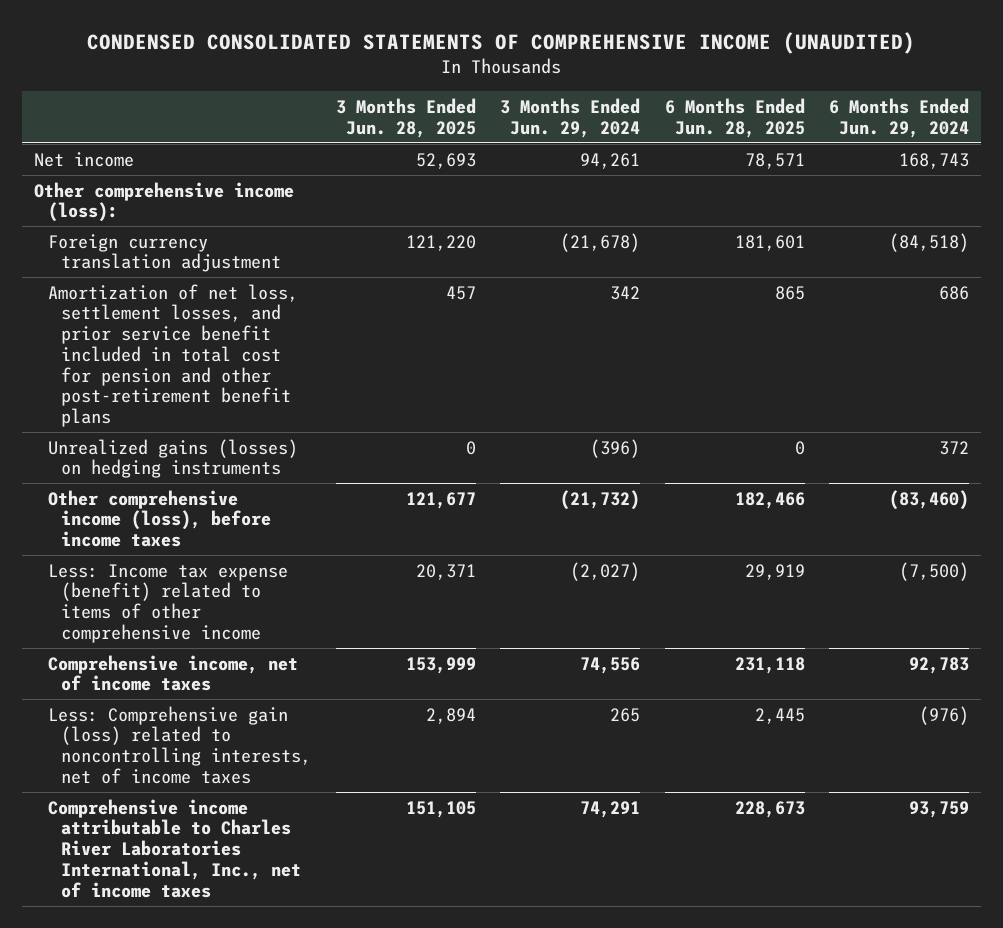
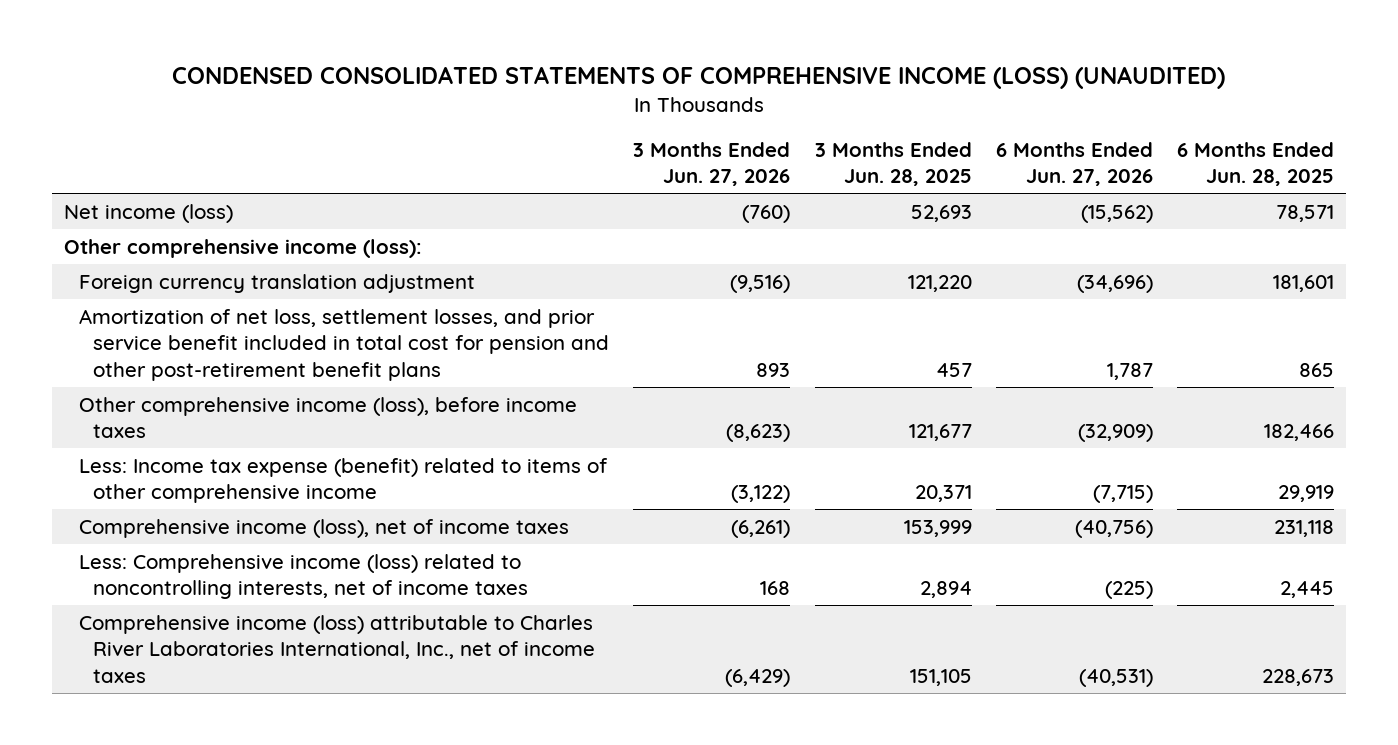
[87,32,916,55] CONDENSED CONSOLIDATED STATEMENTS OF COMPREHENSIVE INCOME (UNAUDITED) -> [172,65,1226,89] CONDENSED CONSOLIDATED STATEMENTS OF COMPREHENSIVE INCOME (LOSS) (UNAUDITED)
[500,97,641,138] 3 Months Ended Jun. 29, 2024 -> none
[829,97,970,138] 6 Months Ended Jun. 29, 2024 -> none
none -> [633,141,791,187] 3 Months Ended Jun. 27, 2026
none -> [995,141,1153,187] 6 Months Ended Jun. 27, 2026
[33,151,134,167] Net income -> [64,203,234,223] Net income (loss)
[47,438,298,479] Unrealized gains (losses) on hedging instruments -> none
[47,654,298,692] Comprehensive income, net of income taxes -> [78,518,569,538] Comprehensive income (loss), net of income taxes
[47,705,312,784] Less: Comprehensive gain (loss) related to noncontrolling interests, net of income taxes -> [78,553,529,600] Less: Comprehensive income (loss) related to noncontrolling interests, net of income taxes
[47,798,302,898] Comprehensive income attributable to Charles River Laboratories International, Inc., net of income taxes -> [78,614,596,683] Comprehensive income (loss) attributable to Charles River Laboratories International, Inc., net of income taxes

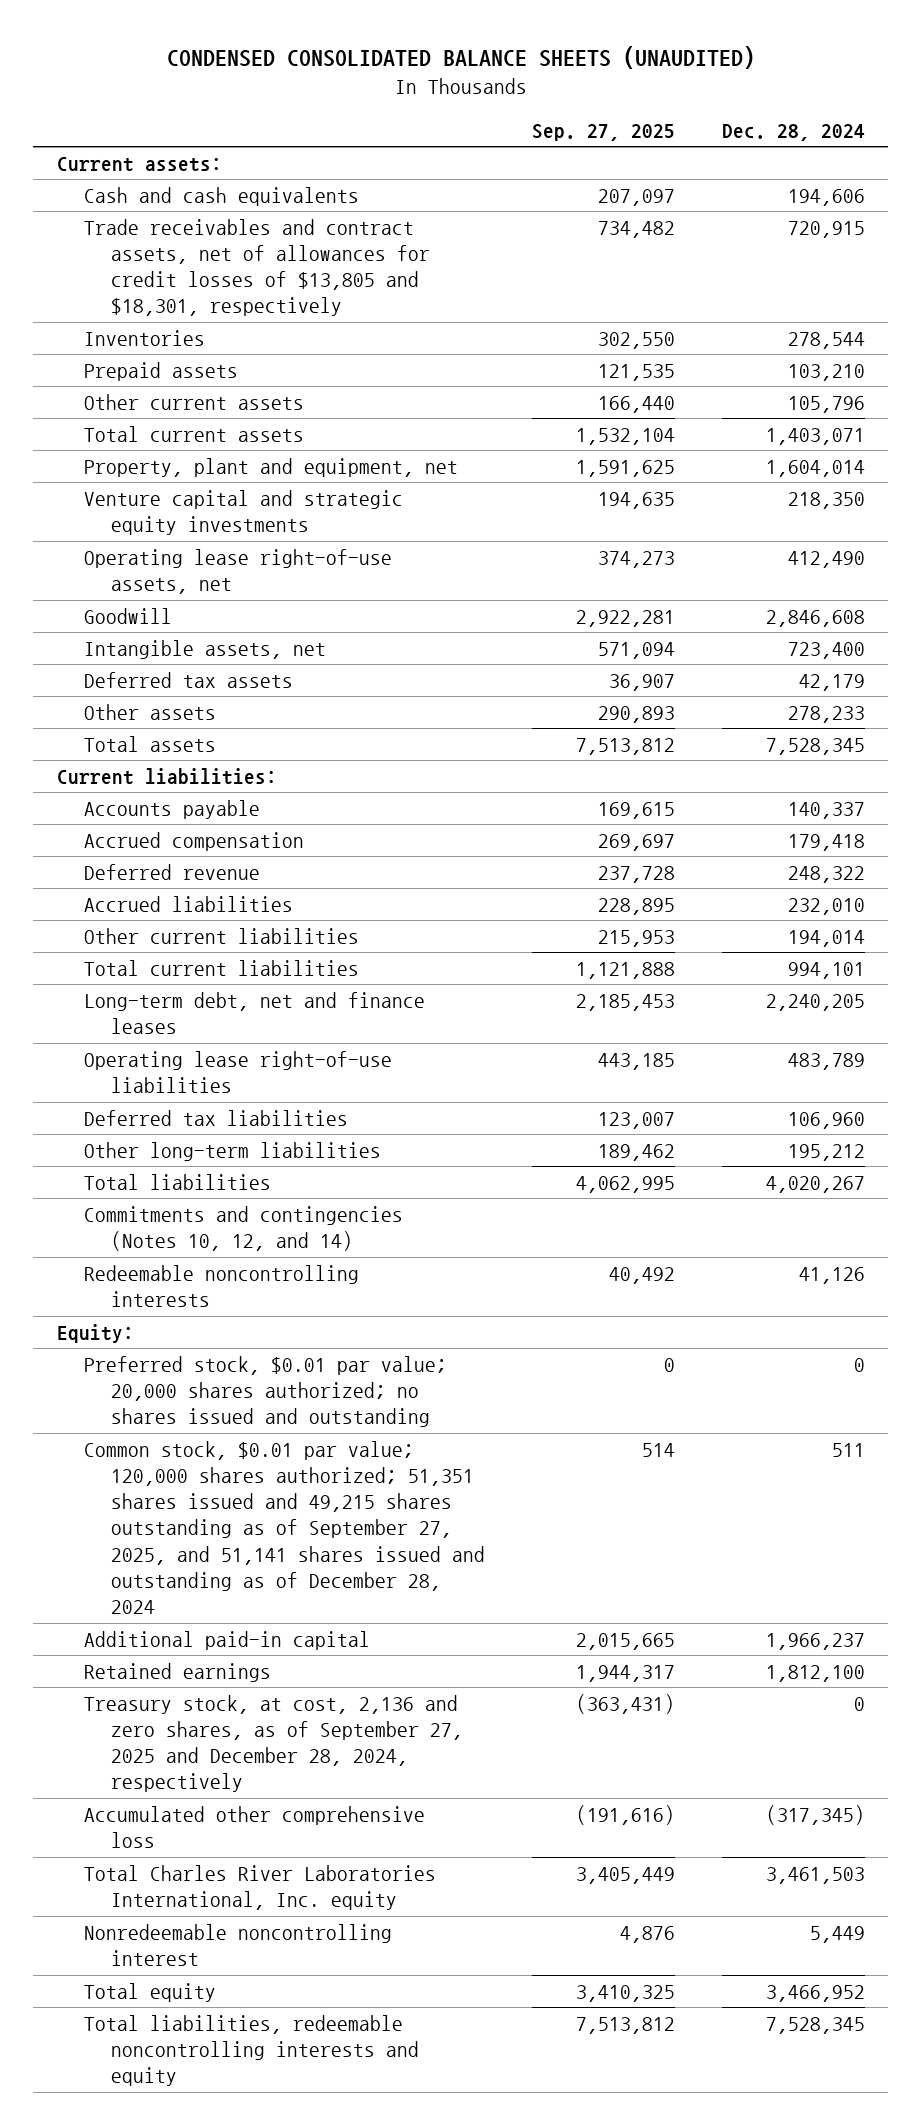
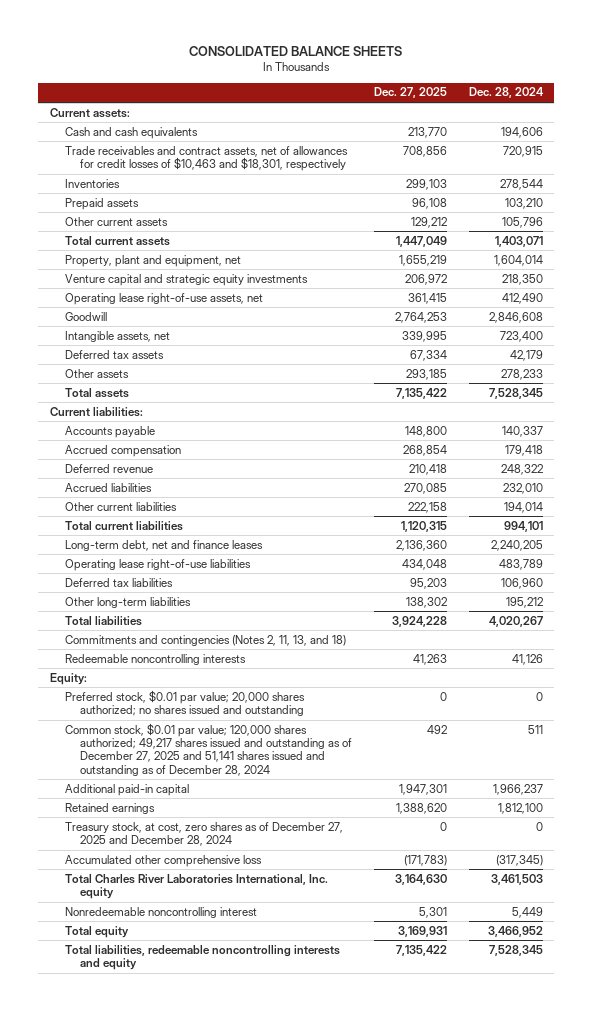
[166,46,755,70] CONDENSED CONSOLIDATED BALANCE SHEETS (UNAUDITED) -> [189,46,403,57] CONSOLIDATED BALANCE SHEETS
[532,123,676,141] Sep. 27, 2025 -> none
none -> [374,87,448,99] Dec. 27, 2025
[83,218,431,317] Trade receivables and contract assets, net of allowances for credit losses of $13,805 and $18,301, respectively -> [64,145,348,172] Trade receivables and contract assets, net of allowances for credit losses of $10,463 and $18,301, respectively
[83,1205,403,1252] Commitments and contingencies (Notes 10, 12, and 14) -> [64,634,346,646] Commitments and contingencies (Notes 2, 11, 13, and 18)
[83,1440,486,1615] Common stock, $0.01 par value; 120,000 shares authorized; 51,351 shares issued and 49,215 shares outstanding as of September 27, 2025, and 51,141 shares issued and outstanding as of December 28, 2024 -> [64,722,352,776] Common stock, $0.01 par value; 120,000 shares authorized; 49,217 shares issued and outstanding as of December 27, 2025 and 51,141 shares issued and outstanding as of December 28, 2024
[83,1694,464,1793] Treasury stock, at cost, 2,136 and zero shares, as of September 27, 2025 and December 28, 2024, respectively -> [64,821,343,847] Treasury stock, at cost, zero shares as of December 27, 2025 and December 28, 2024

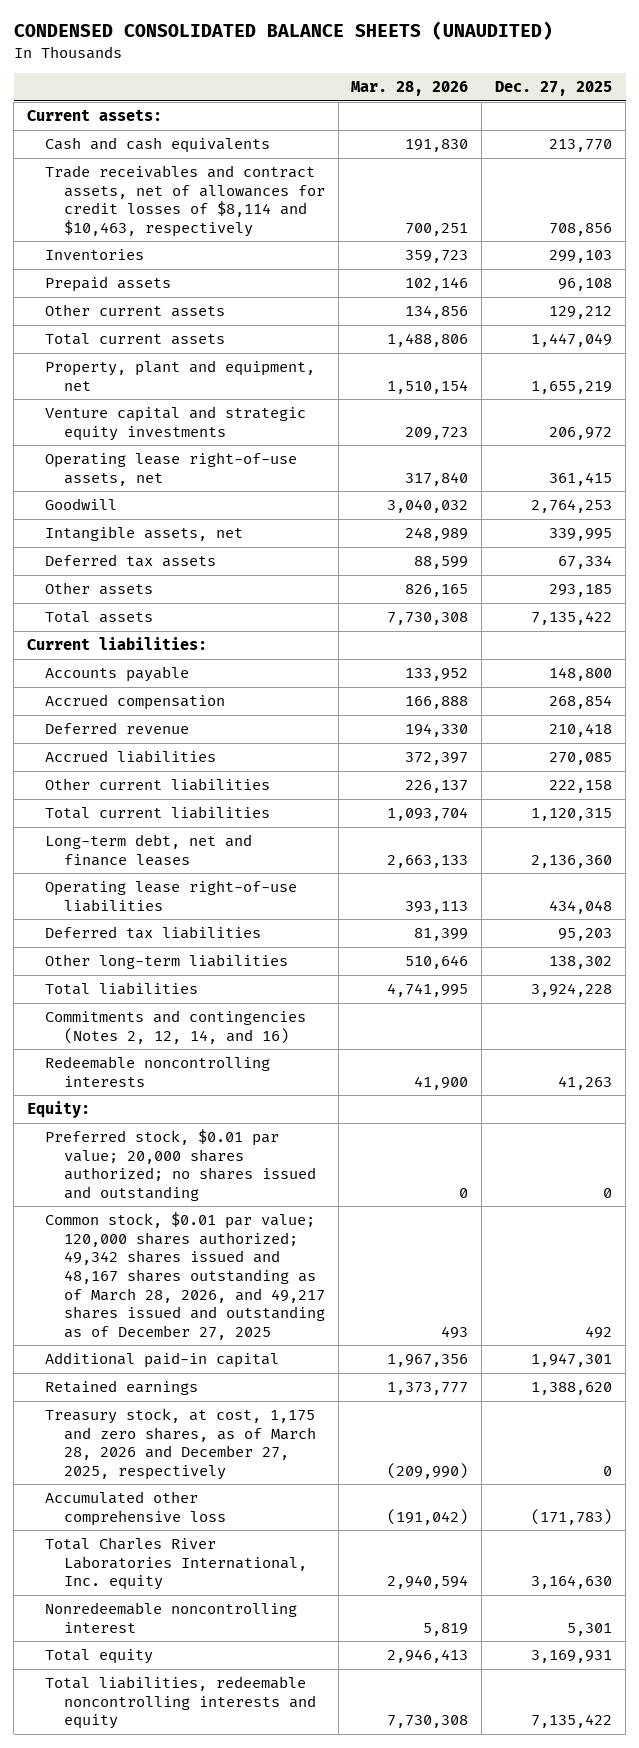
[189,46,403,57] CONSOLIDATED BALANCE SHEETS -> [13,21,553,41] CONDENSED CONSOLIDATED BALANCE SHEETS (UNAUDITED)
[469,87,545,99] Dec. 28, 2024 -> none
none -> [351,81,469,97] Mar. 28, 2026
[64,145,348,172] Trade receivables and contract assets, net of allowances for credit losses of $10,463 and $18,301, respectively -> [45,165,325,237] Trade receivables and contract assets, net of allowances for credit losses of $8,114 and $10,463, respectively
[64,634,346,646] Commitments and contingencies (Notes 2, 11, 13, and 18) -> [45,1010,307,1044] Commitments and contingencies (Notes 2, 12, 14, and 16)
[64,722,352,776] Common stock, $0.01 par value; 120,000 shares authorized; 49,217 shares issued and outstanding as of December 27, 2025 and 51,141 shares issued and outstanding as of December 28, 2024 -> [45,1212,325,1340] Common stock, $0.01 par value; 120,000 shares authorized; 49,342 shares issued and 48,167 shares outstanding as of March 28, 2026, and 49,217 shares issued and outstanding as of December 27, 2025
[64,821,343,847] Treasury stock, at cost, zero shares as of December 27, 2025 and December 28, 2024 -> [45,1408,316,1480] Treasury stock, at cost, 1,175 and zero shares, as of March 28, 2026 and December 27, 2025, respectively

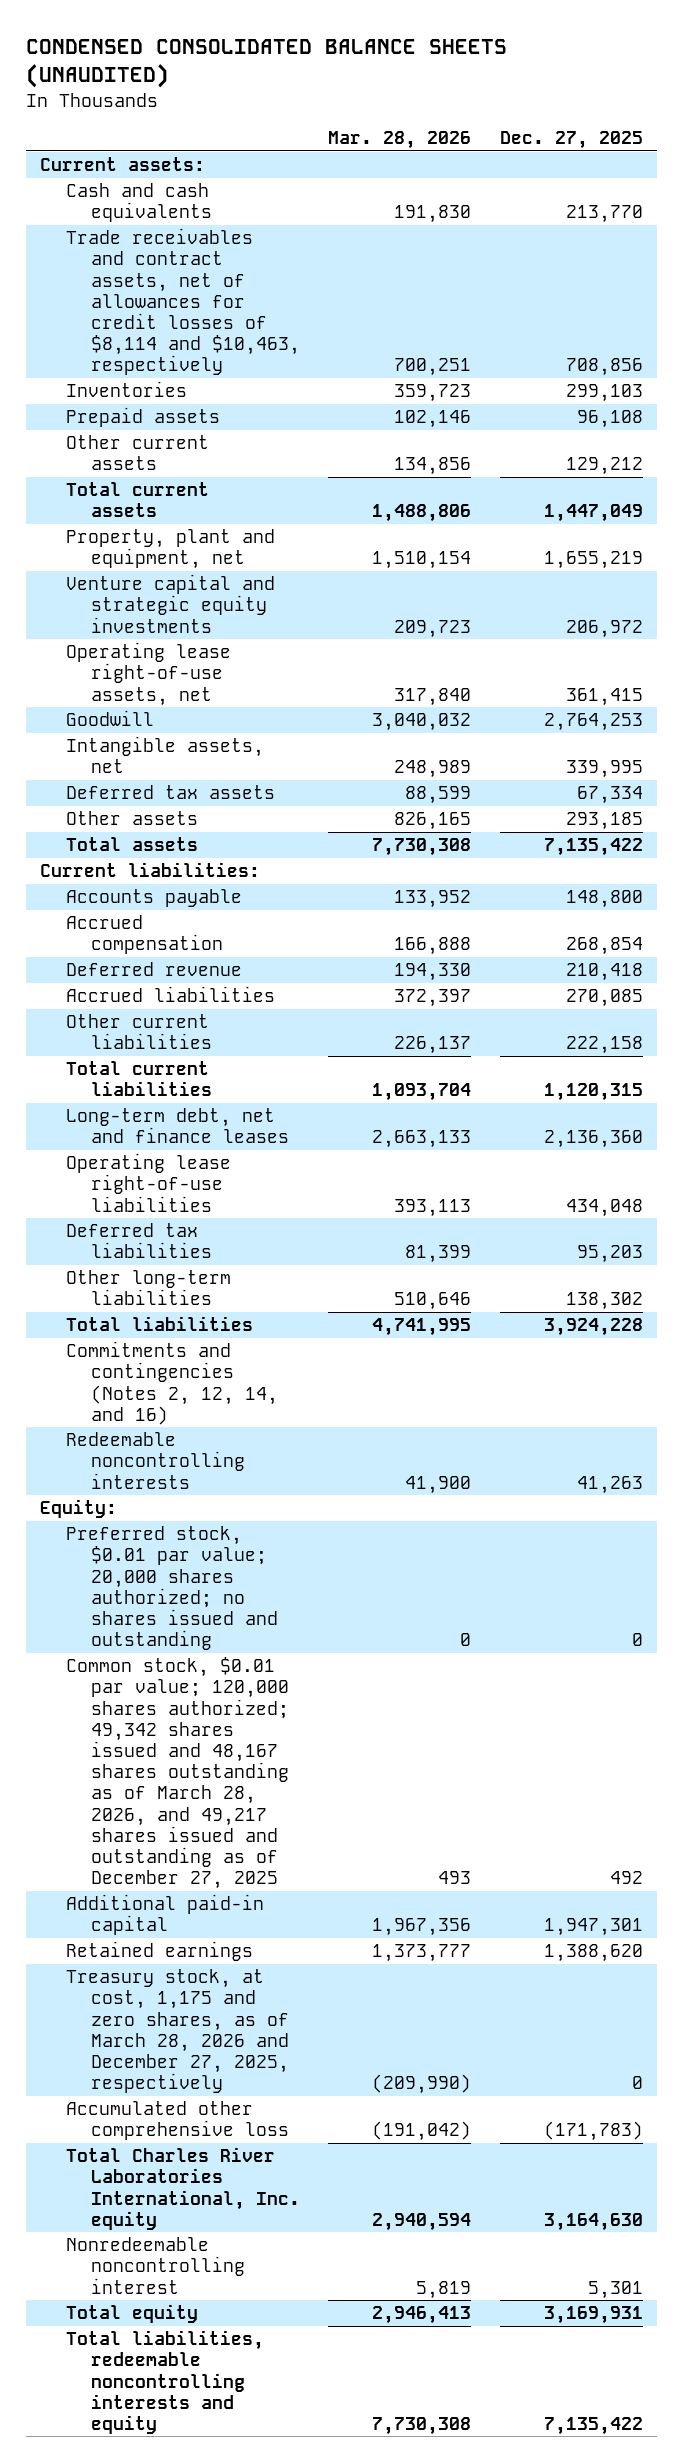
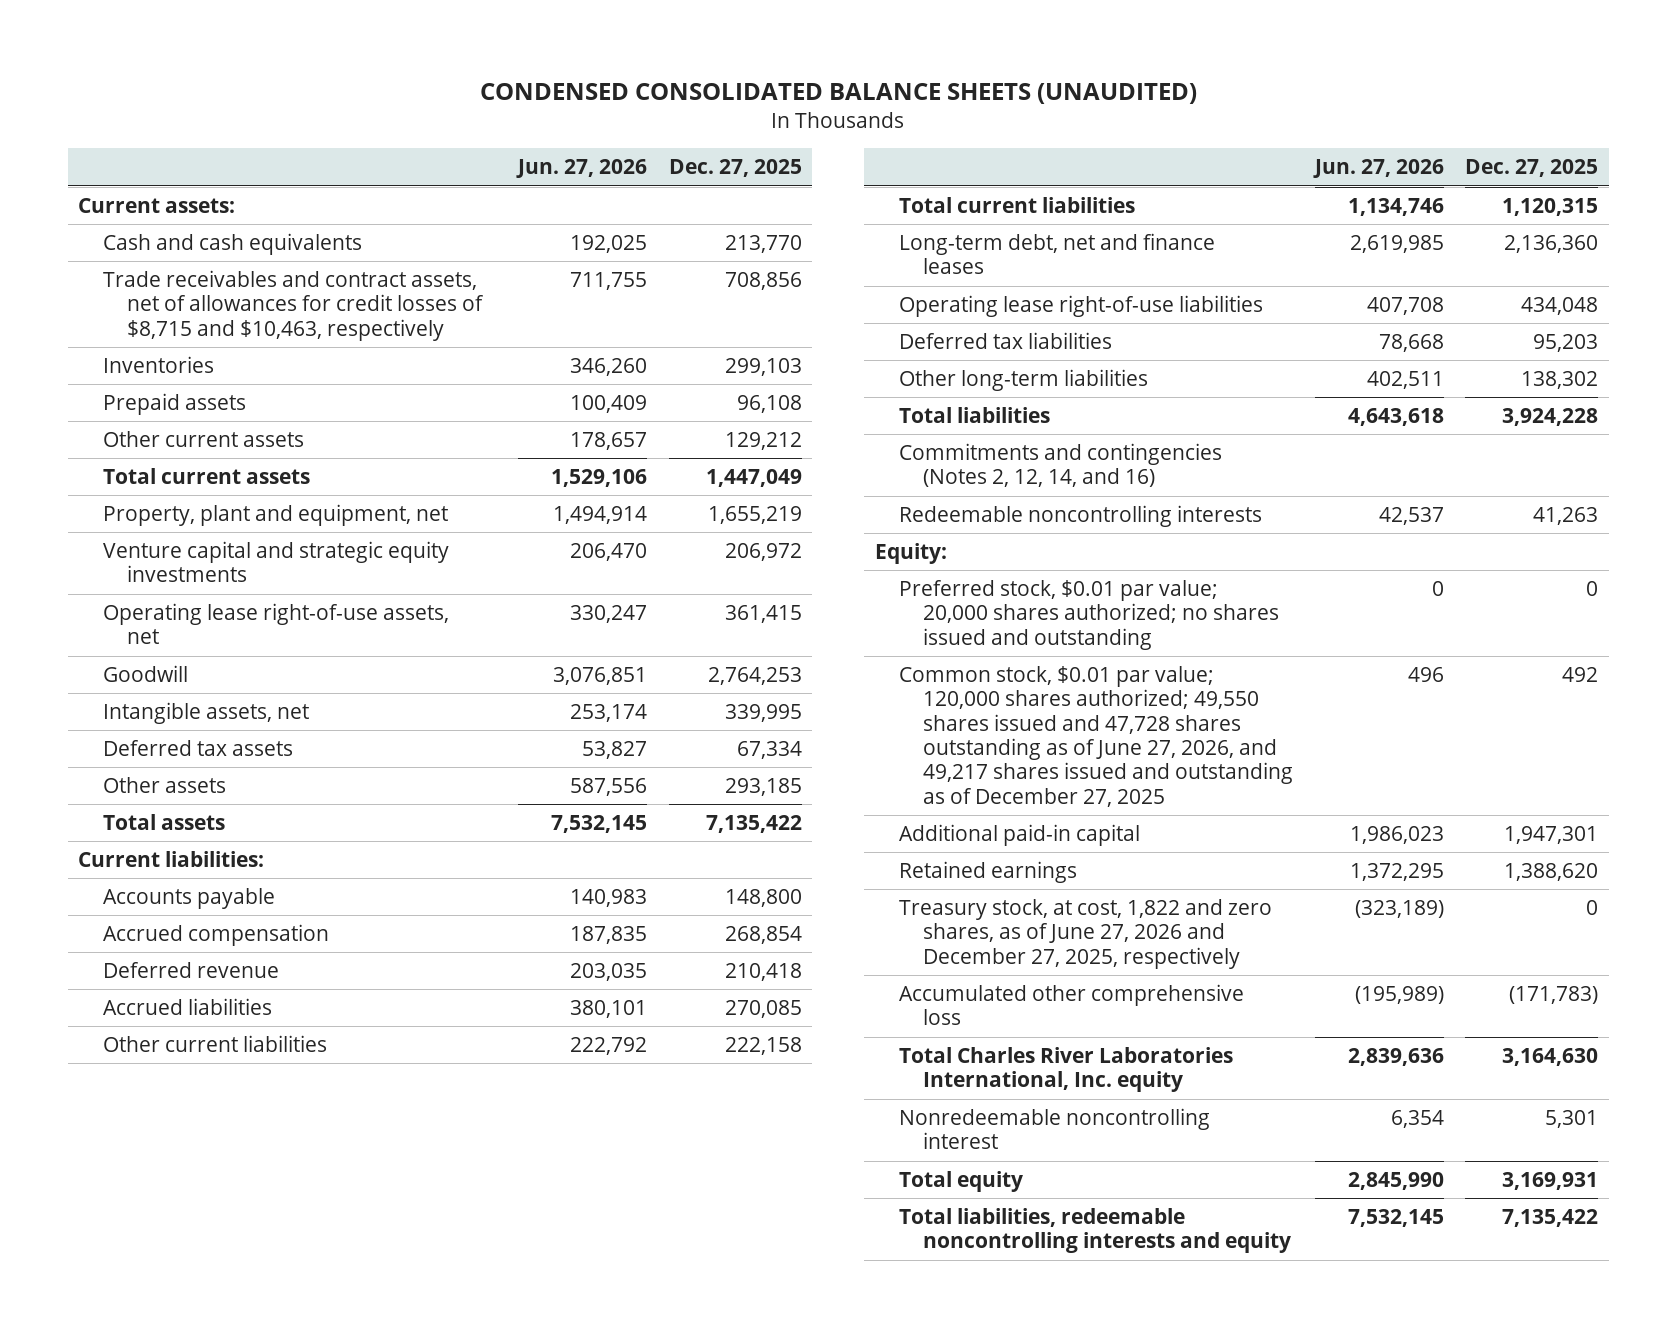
[328,131,472,150] Mar. 28, 2026 -> none
none -> [516,159,648,179] Jun. 27, 2026
[65,228,300,376] Trade receivables and contract assets, net of allowances for credit losses of $8,114 and $10,463, respectively -> [102,270,485,341] Trade receivables and contract assets, net of allowances for credit losses of $8,715 and $10,463, respectively
[65,1657,289,1890] Common stock, $0.01 par value; 120,000 shares authorized; 49,342 shares issued and 48,167 shares outstanding as of March 28, 2026, and 49,217 shares issued and outstanding as of December 27, 2025 -> [899,666,1294,807] Common stock, $0.01 par value; 120,000 shares authorized; 49,550 shares issued and 47,728 shares outstanding as of June 27, 2026, and 49,217 shares issued and outstanding as of December 27, 2025
[65,1969,289,2094] Treasury stock, at cost, 1,175 and zero shares, as of March 28, 2026 and December 27, 2025, respectively -> [899,899,1273,969] Treasury stock, at cost, 1,822 and zero shares, as of June 27, 2026 and December 27, 2025, respectively

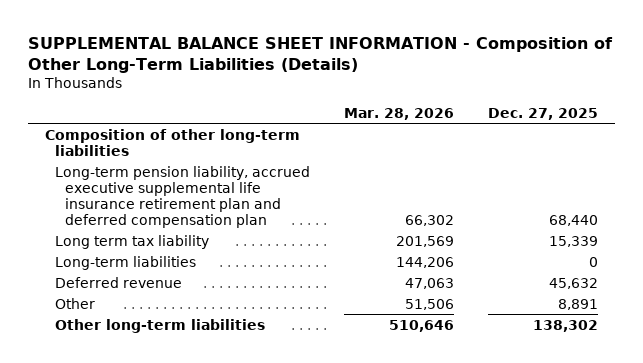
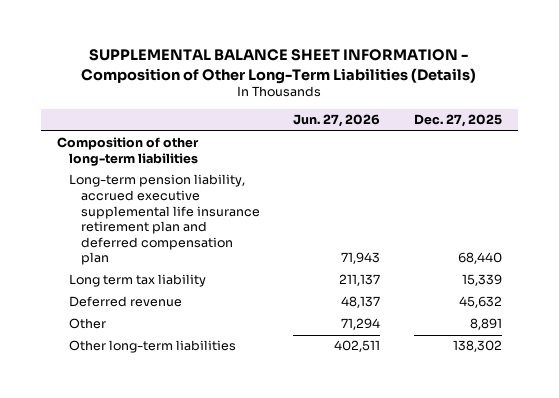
[344,107,455,120] Mar. 28, 2026 -> none
none -> [293,114,381,128] Jun. 27, 2026
[55,255,197,270] Long-term liabilities -> none

